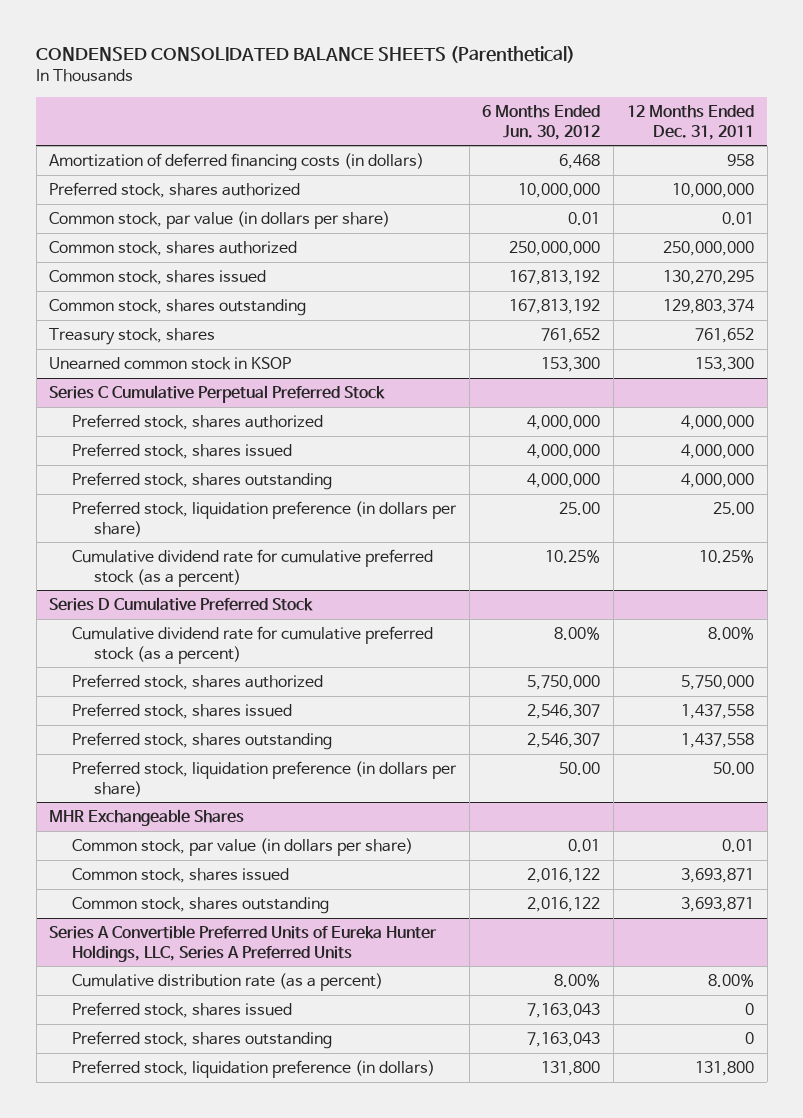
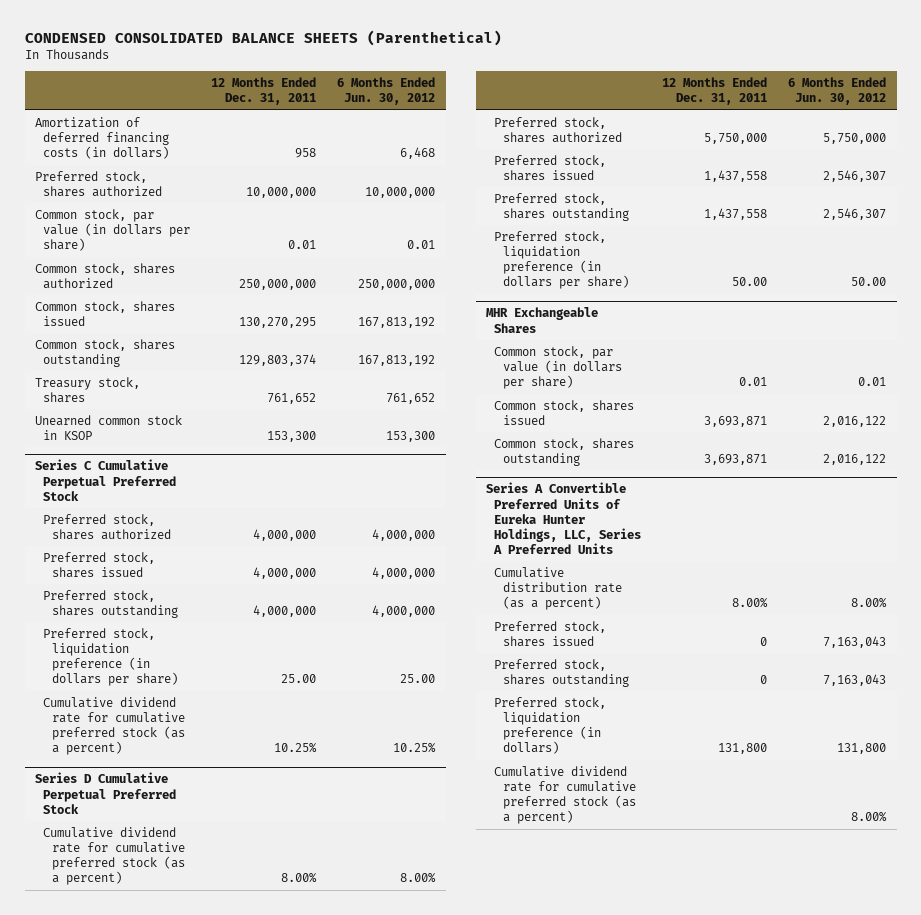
[49,596,314,611] Series D Cumulative Preferred Stock -> [35,772,177,814] Series D Cumulative Perpetual Preferred Stock
none -> [494,765,636,825] Cumulative dividend rate for cumulative preferred stock (as a percent)

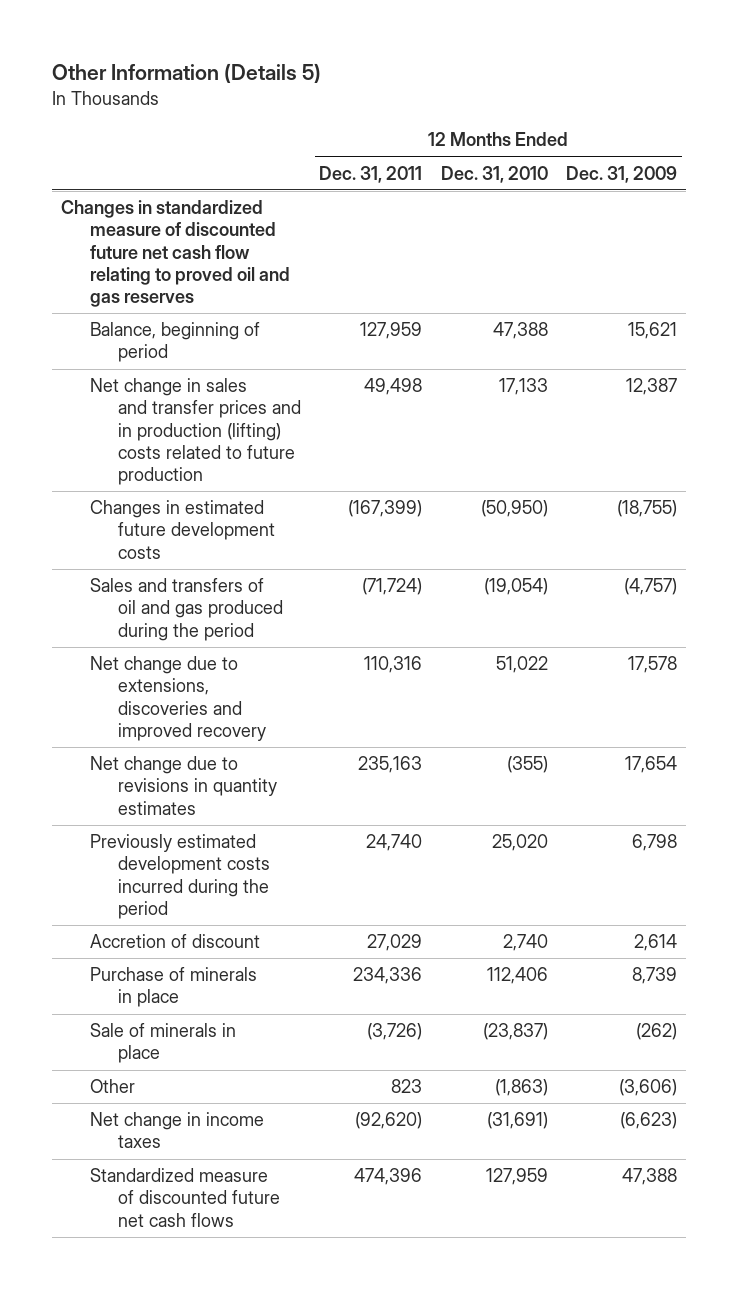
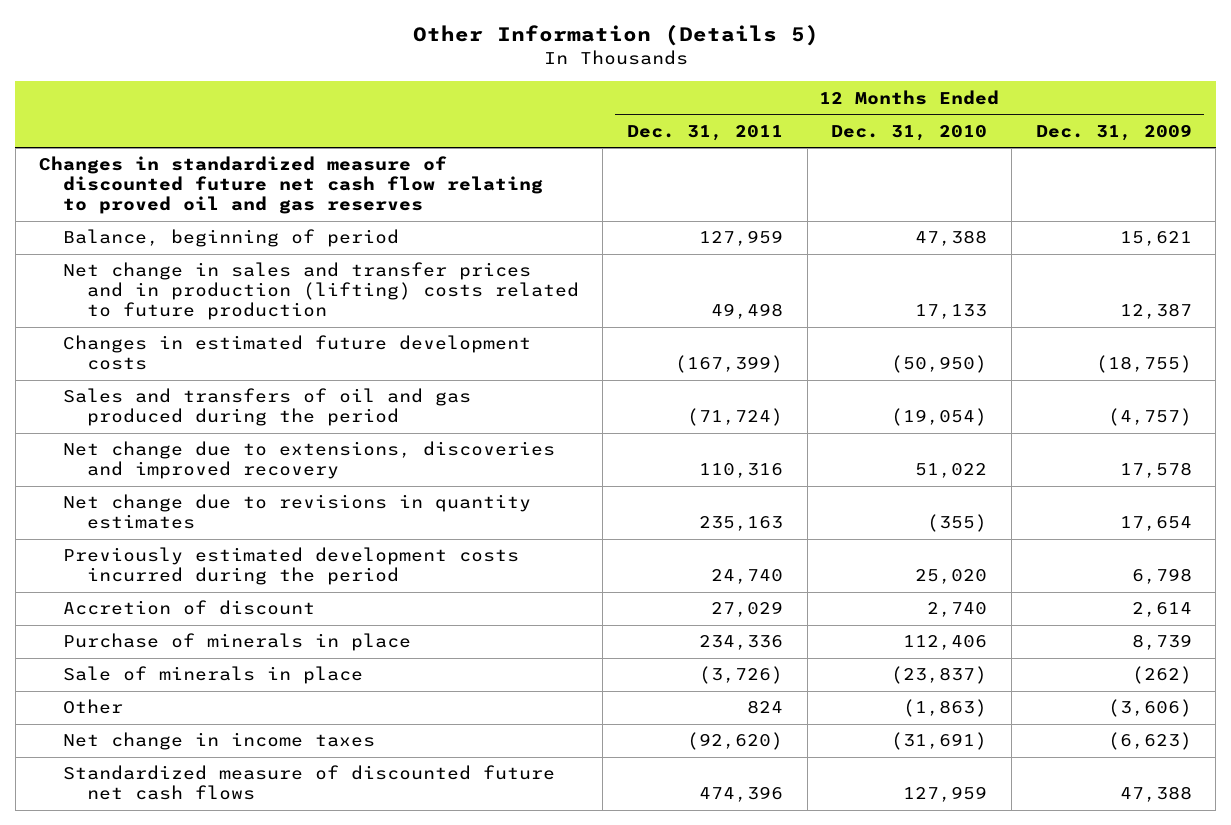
[391,1079,423,1094] 823 -> [747,700,784,715] 824

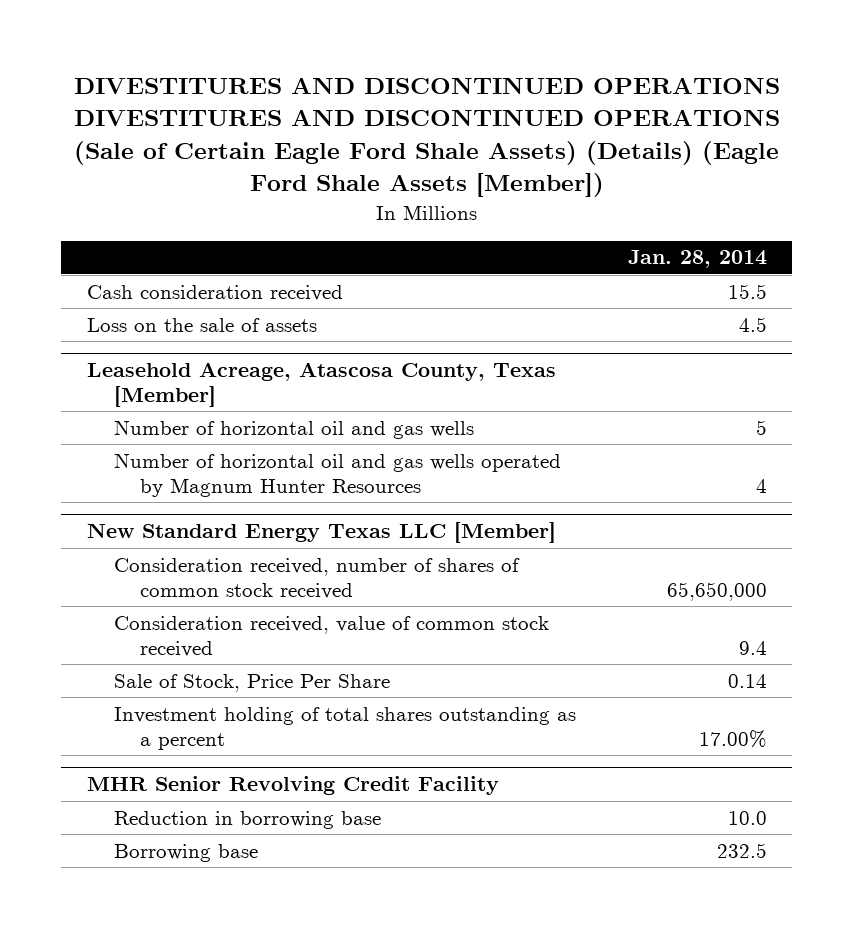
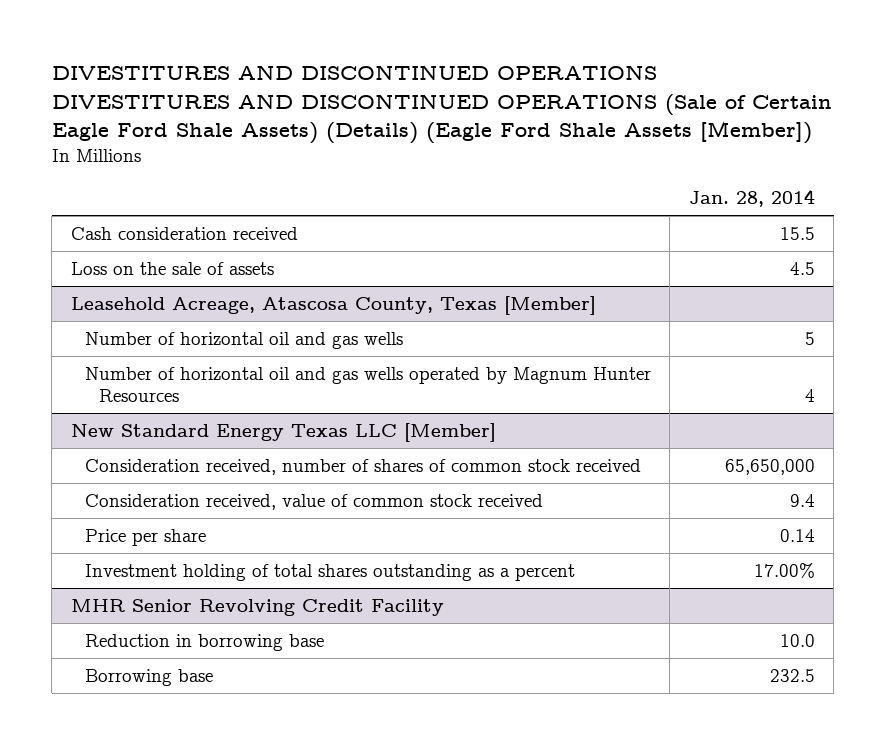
[113,673,390,692] Sale of Stock, Price Per Share -> [85,528,207,546] Price per share

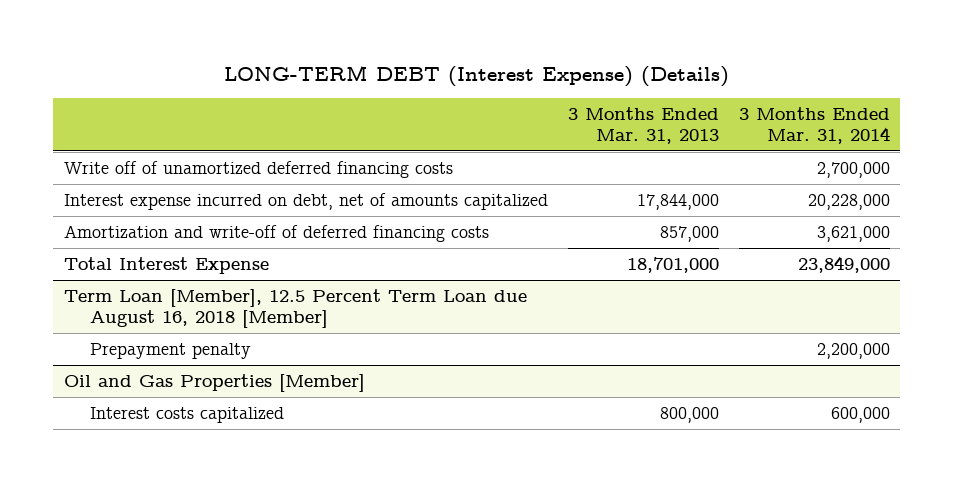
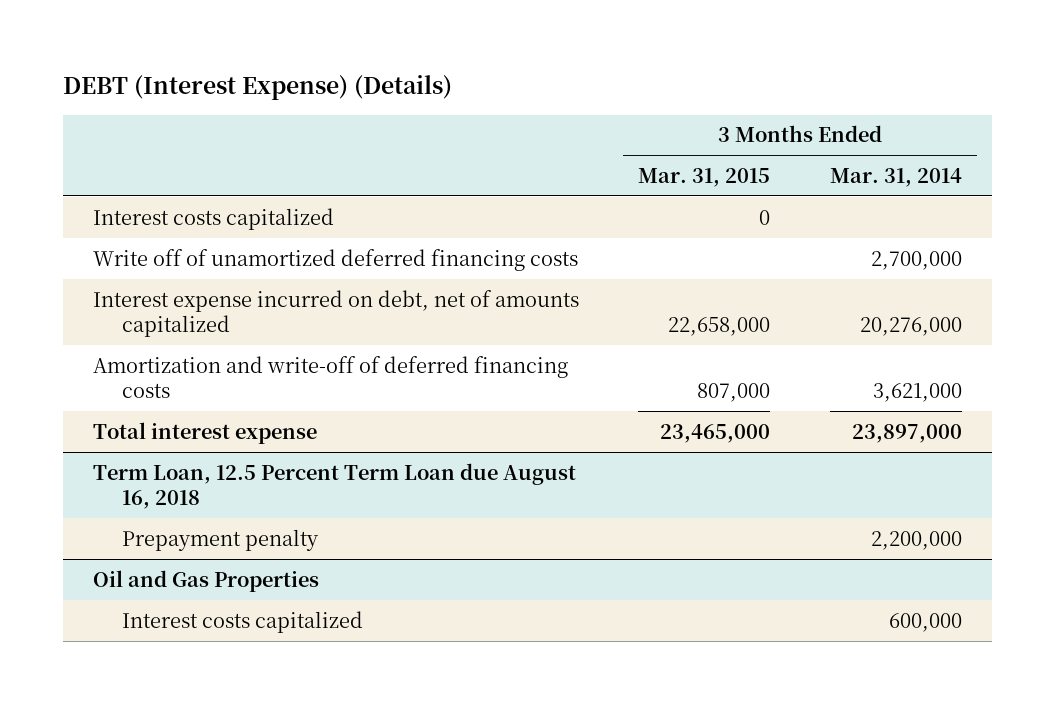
[223,64,729,87] LONG-TERM DEBT (Interest Expense) (Details) -> [63,75,453,101] DEBT (Interest Expense) (Details)
[567,106,719,145] 3 Months Ended Mar. 31, 2013 -> none
none -> [638,167,771,187] Mar. 31, 2015
none -> [92,207,334,230] Interest costs capitalized
[808,193,891,210] 20,228,000 -> [859,317,962,337] 20,276,000
[63,256,269,274] Total Interest Expense -> [92,421,317,444] Total interest expense
[798,255,891,273] 23,849,000 -> [851,423,962,443] 23,897,000
[63,288,527,329] Term Loan [Member], 12.5 Percent Term Loan due August 16, 2018 [Member] -> [92,462,576,510] Term Loan, 12.5 Percent Term Loan due August 16, 2018
[63,373,365,392] Oil and Gas Properties [Member] -> [92,569,319,592] Oil and Gas Properties

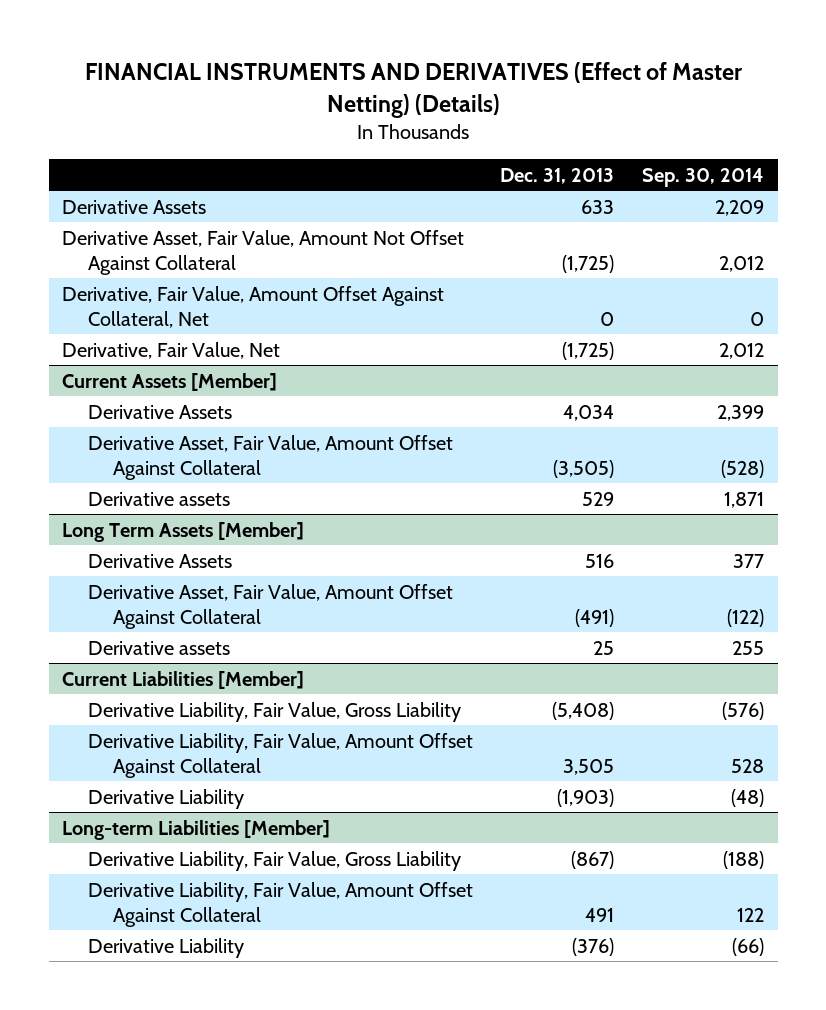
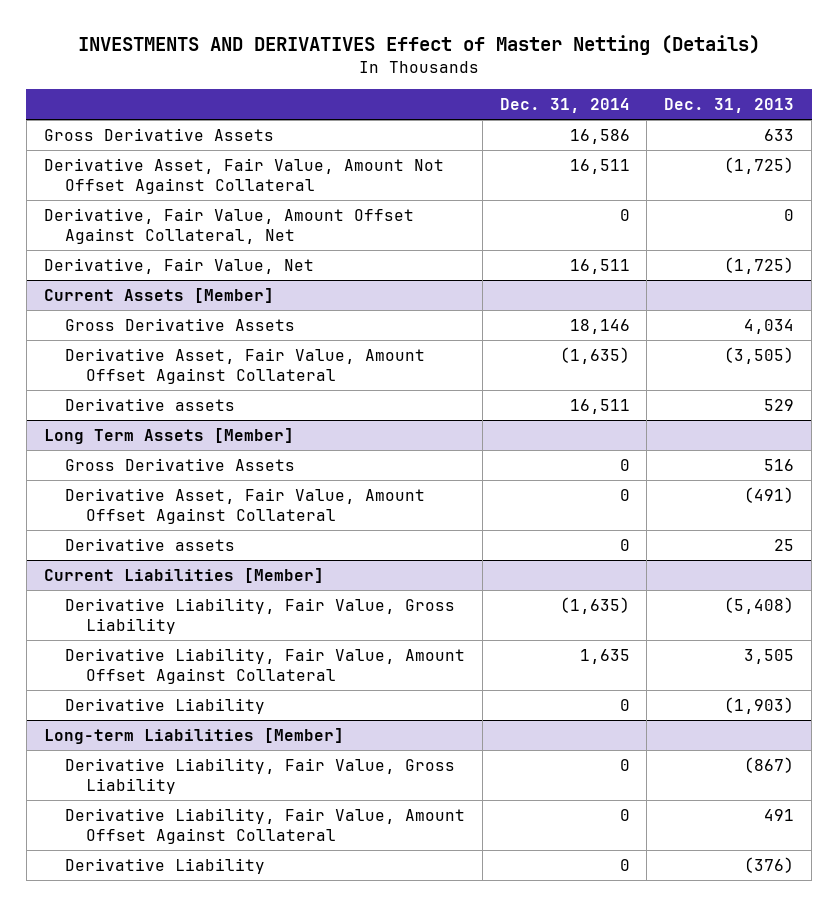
[85,62,744,118] FINANCIAL INSTRUMENTS AND DERIVATIVES (Effect of Master Netting) (Details) -> [78,35,761,56] INVESTMENTS AND DERIVATIVES Effect of Master Netting (Details)
[641,167,764,187] Sep. 30, 2014 -> none
none -> [499,97,630,113] Dec. 31, 2014
[62,199,207,214] Derivative Assets -> [43,128,274,142] Gross Derivative Assets
[87,404,232,419] Derivative Assets -> [64,318,295,332] Gross Derivative Assets
[87,553,232,568] Derivative Assets -> [64,458,295,472] Gross Derivative Assets

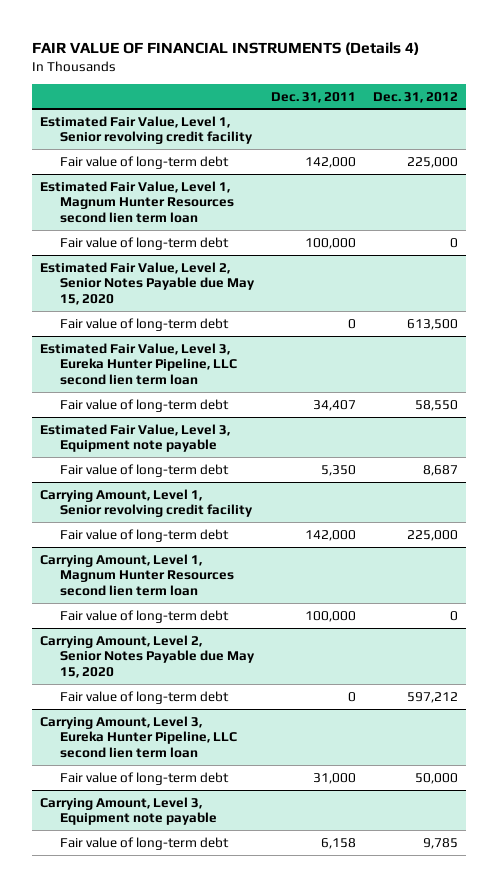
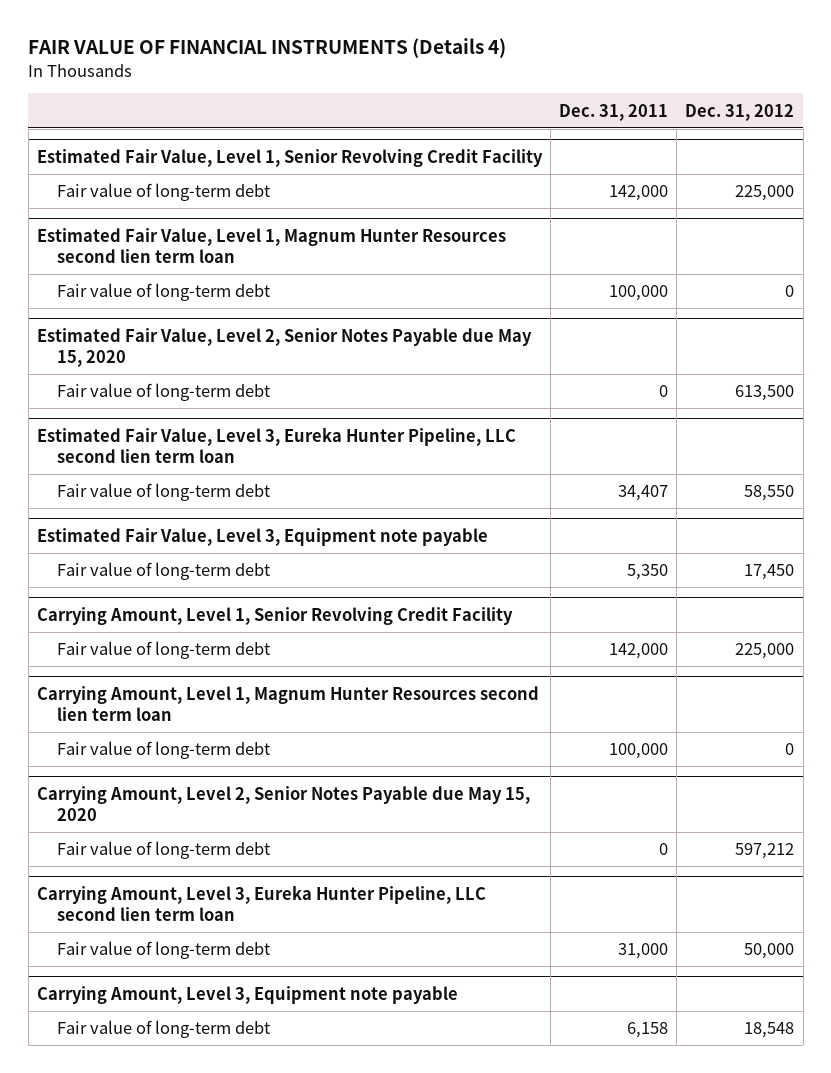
[40,115,253,145] Estimated Fair Value, Level 1, Senior revolving credit facility -> [36,148,543,167] Estimated Fair Value, Level 1, Senior Revolving Credit Facility
[422,464,458,476] 8,687 -> [744,564,795,581] 17,450
[40,488,253,518] Carrying Amount, Level 1, Senior revolving credit facility -> [36,606,513,625] Carrying Amount, Level 1, Senior Revolving Credit Facility
[422,837,458,849] 9,785 -> [744,1022,795,1039] 18,548

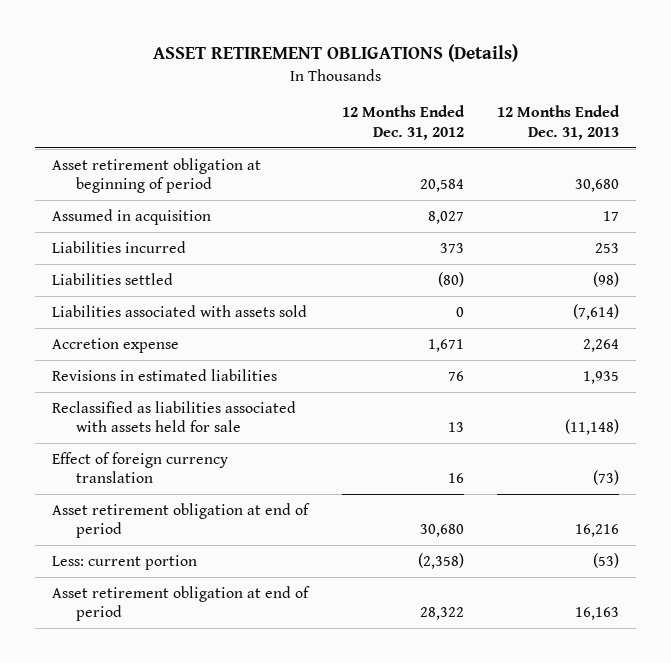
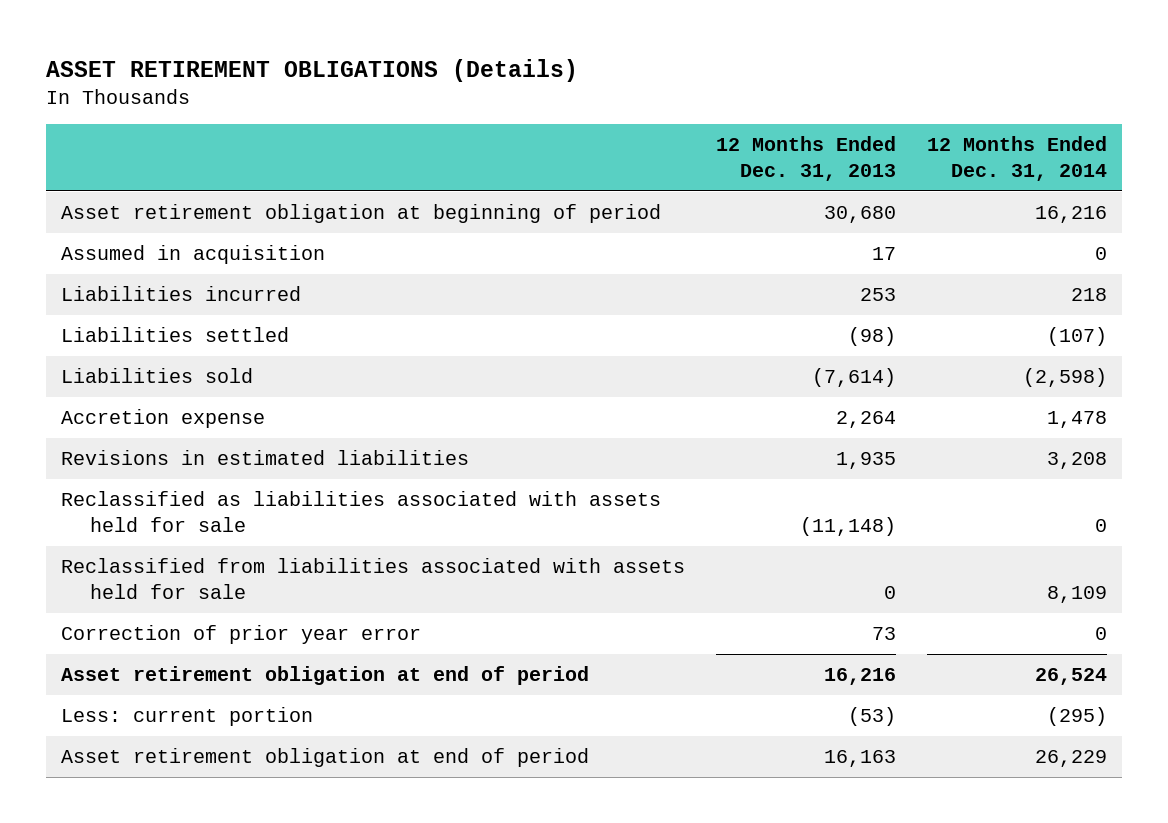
[341,105,465,141] 12 Months Ended Dec. 31, 2012 -> none
none -> [927,136,1108,181] 12 Months Ended Dec. 31, 2014
[51,304,307,317] Liabilities associated with assets sold -> [61,368,254,384] Liabilities sold
[51,451,228,484] Effect of foreign currency translation -> none
none -> [61,558,686,599] Reclassified from liabilities associated with assets held for sale
none -> [61,625,422,645] Correction of prior year error

